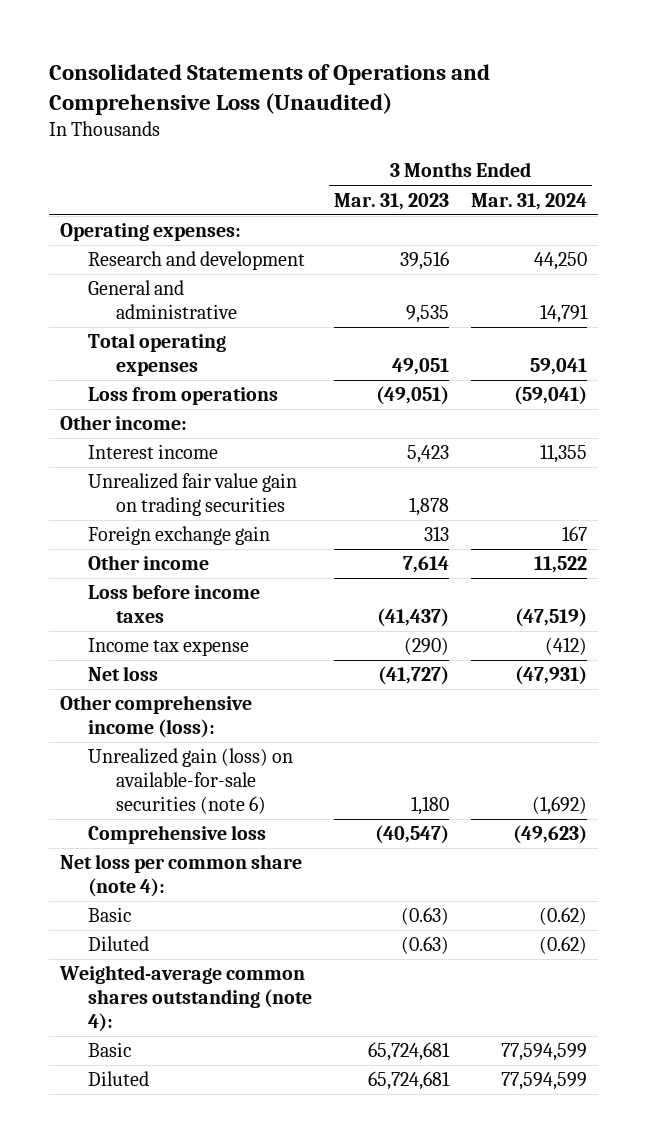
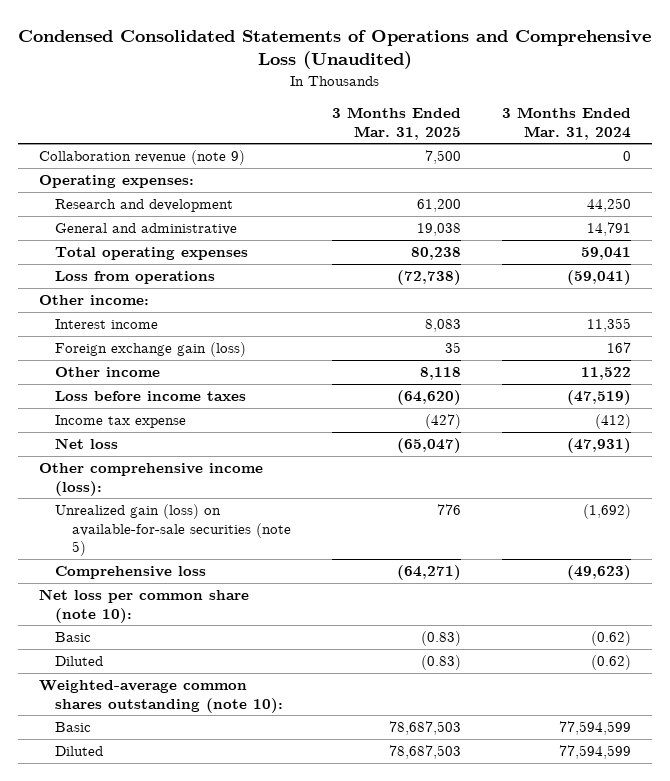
[49,63,491,115] Consolidated Statements of Operations and Comprehensive Loss (Unaudited) -> [18,29,652,70] Condensed Consolidated Statements of Operations and Comprehensive Loss (Unaudited)
[334,192,450,210] Mar. 31, 2023 -> none
none -> [332,107,462,140] 3 Months Ended Mar. 31, 2025
none -> [38,150,245,166] Collaboration revenue (note 9)
[88,473,298,517] Unrealized fair value gain on trading securities -> none
[88,526,271,546] Foreign exchange gain -> [55,342,247,358] Foreign exchange gain (loss)
[88,748,294,814] Unrealized gain (loss) on available-for-sale securities (note 6) -> [55,504,292,557] Unrealized gain (loss) on available-for-sale securities (note 5)
[60,854,303,898] Net loss per common share (note 4): -> [38,589,249,623] Net loss per common share (note 10):
[59,965,313,1032] Weighted-average common shares outstanding (note 4): -> [38,680,284,713] Weighted-average common shares outstanding (note 10):

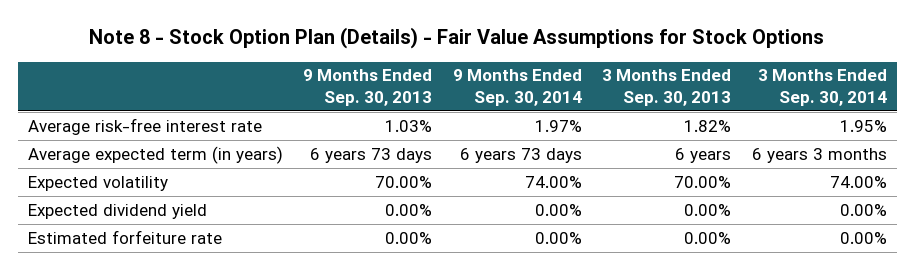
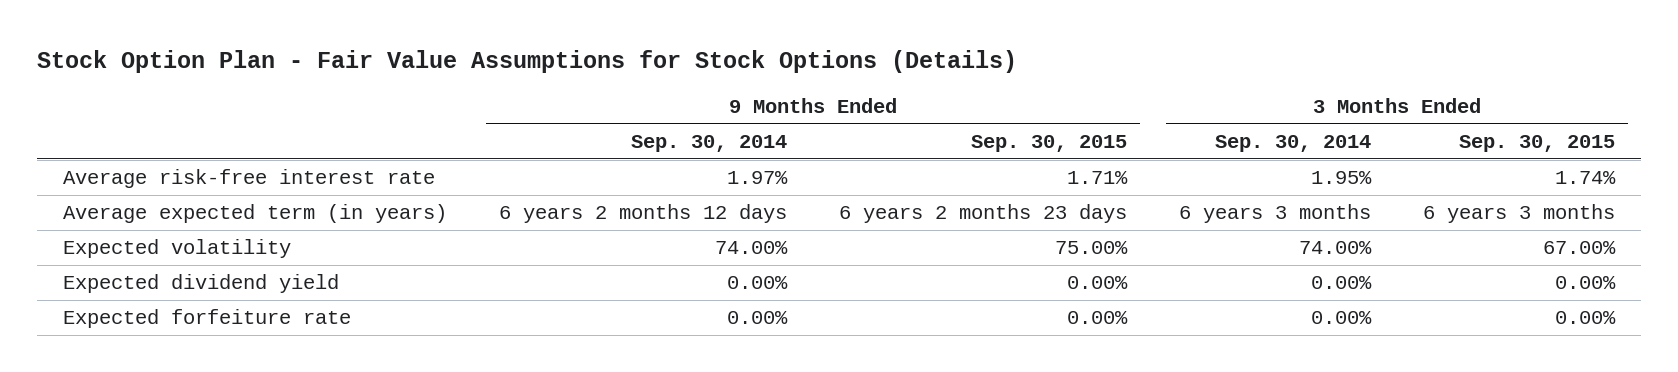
[89,27,825,50] Note 8 - Stock Option Plan (Details) - Fair Value Assumptions for Stock Options -> [36,50,1017,74] Stock Option Plan - Fair Value Assumptions for Stock Options (Details)
[303,69,433,107] 9 Months Ended Sep. 30, 2013 -> none
[602,69,732,107] 3 Months Ended Sep. 30, 2013 -> none
none -> [970,135,1127,153] Sep. 30, 2015
none -> [1459,135,1616,153] Sep. 30, 2015
[459,147,582,163] 6 years 73 days -> [498,204,787,224] 6 years 2 months 12 days
[27,229,222,244] Estimated forfeiture rate -> [62,309,351,329] Expected forfeiture rate

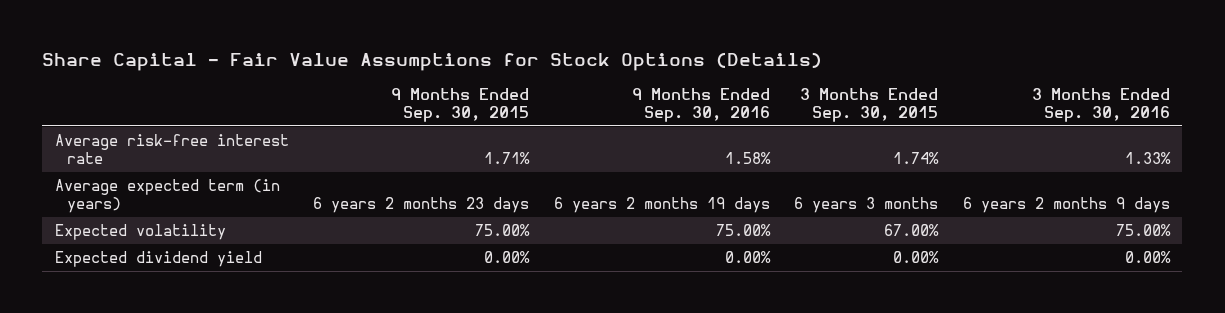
[36,50,1017,74] Stock Option Plan - Fair Value Assumptions for Stock Options (Details) -> [42,51,823,71] Share Capital - Fair Value Assumptions for Stock Options (Details)
[630,135,787,153] Sep. 30, 2014 -> none
[1215,135,1372,153] Sep. 30, 2014 -> none
none -> [631,88,770,123] 9 Months Ended Sep. 30, 2016
none -> [1032,88,1171,123] 3 Months Ended Sep. 30, 2016
[62,309,351,329] Expected forfeiture rate -> none

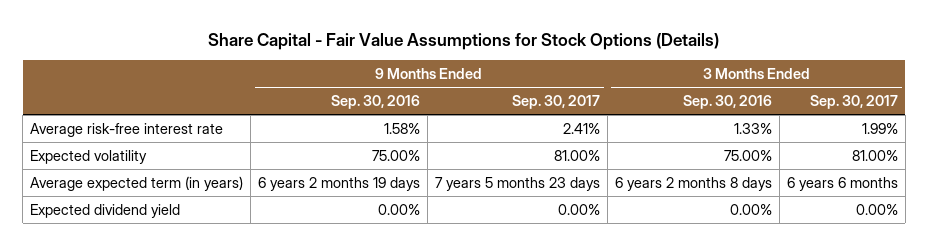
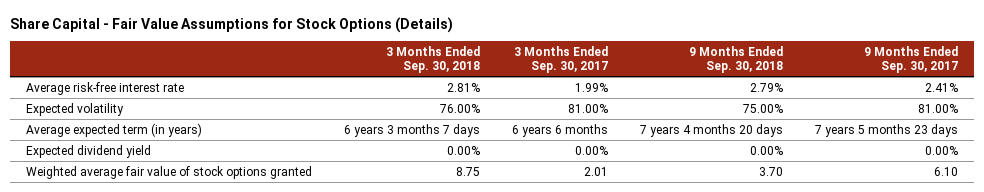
[331,94,421,109] Sep. 30, 2016 -> none
[683,94,773,109] Sep. 30, 2016 -> none
none -> [385,45,480,74] 3 Months Ended Sep. 30, 2018
none -> [689,45,784,74] 9 Months Ended Sep. 30, 2018
none -> [25,165,312,179] Weighted average fair value of stock options granted

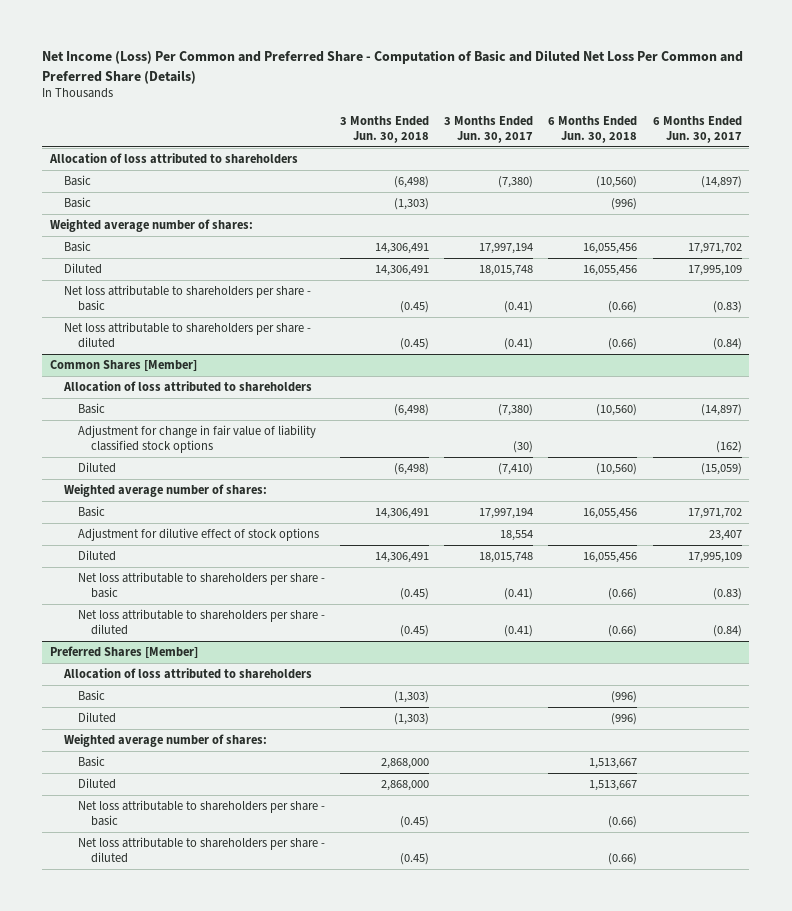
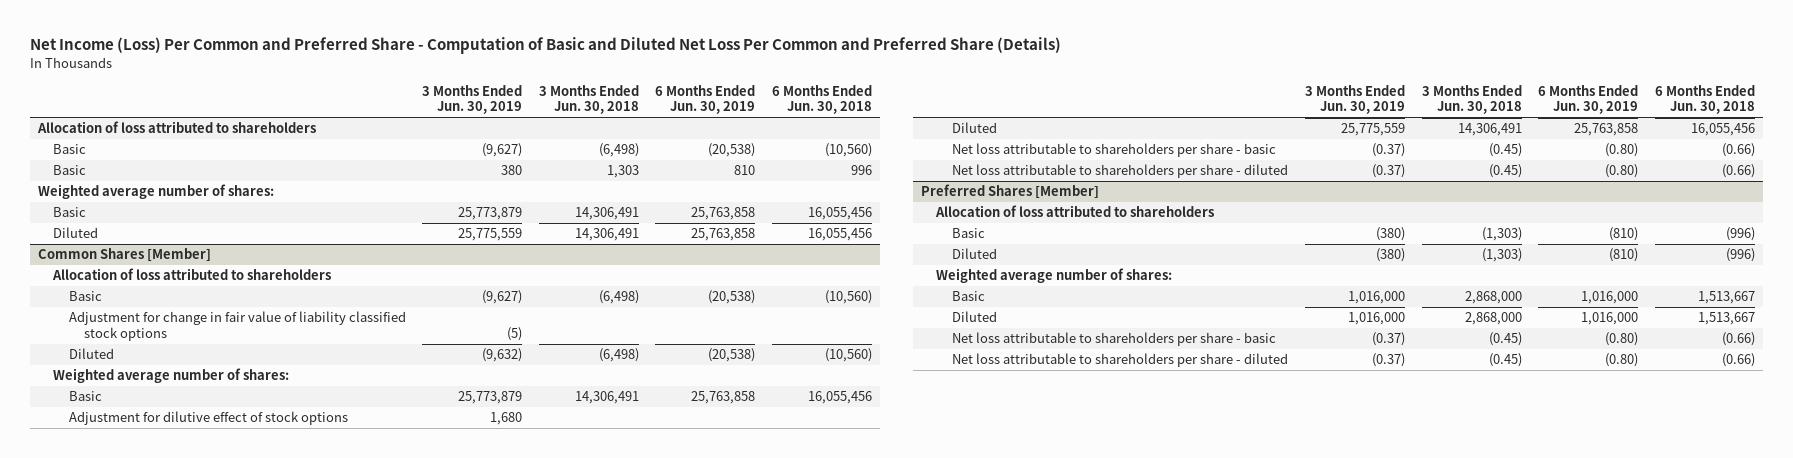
[444,115,534,143] 3 Months Ended Jun. 30, 2017 -> none
[652,115,742,143] 6 Months Ended Jun. 30, 2017 -> none
none -> [422,85,523,115] 3 Months Ended Jun. 30, 2019
none -> [655,85,756,115] 6 Months Ended Jun. 30, 2019
[393,198,429,211] (1,303) -> [606,165,639,179] 1,303
[611,198,638,211] (996) -> [850,165,872,176] 996
[63,285,311,312] Net loss attributable to shareholders per share - basic -> none
[63,322,311,349] Net loss attributable to shareholders per share - diluted -> none

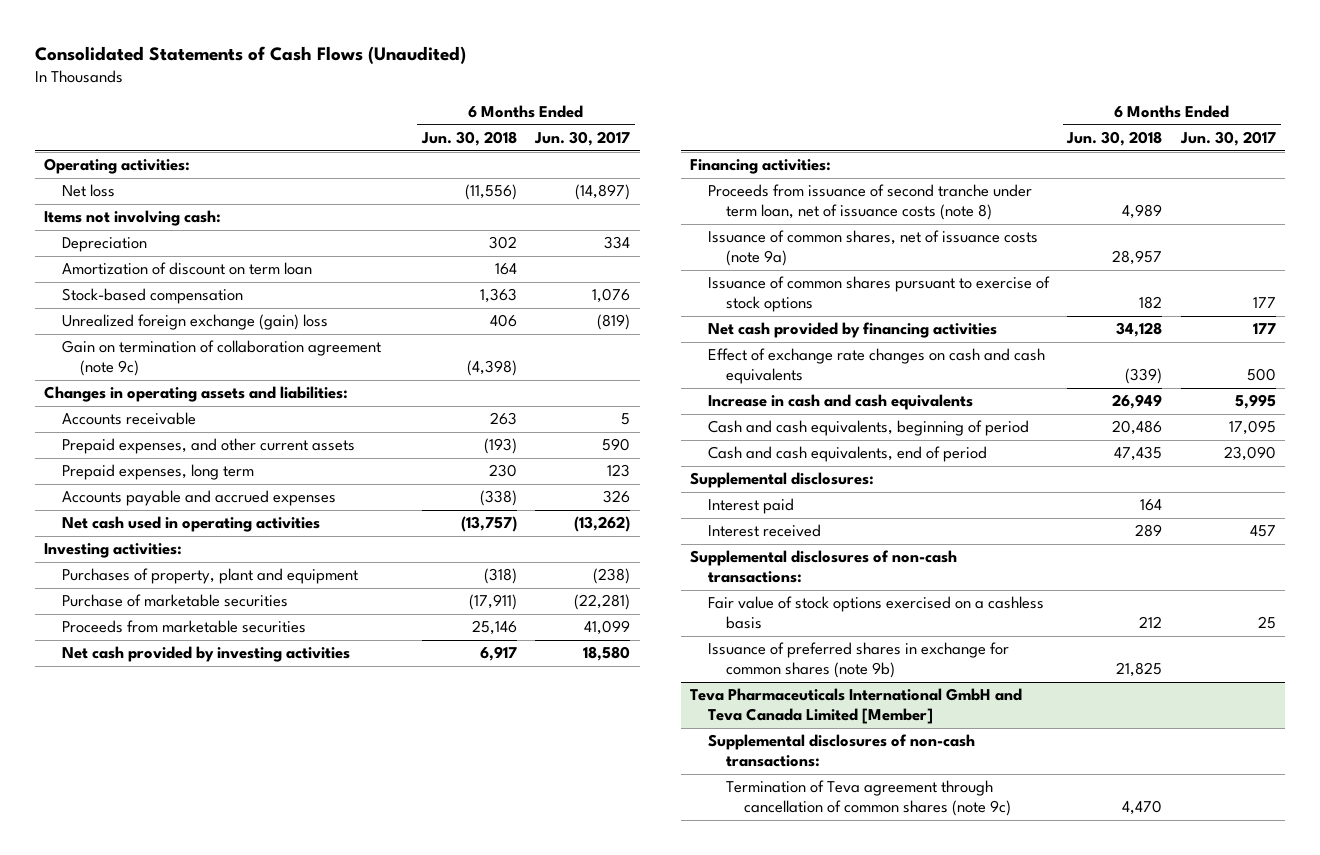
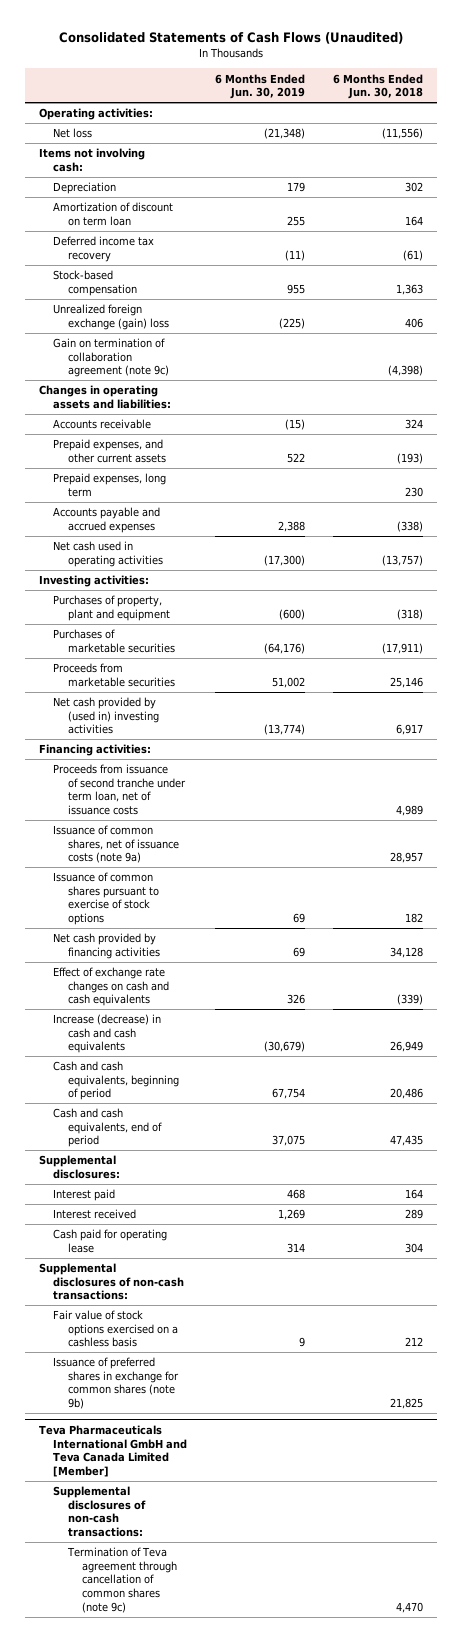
[534,131,631,147] Jun. 30, 2017 -> none
none -> [215,73,306,100] 6 Months Ended Jun. 30, 2019
none -> [53,236,155,262] Deferred income tax recovery
[489,412,517,426] 263 -> [405,419,424,430] 324
[62,594,289,608] Purchase of marketable securities -> [53,629,175,653] Purchases of marketable securities
[62,646,351,663] Net cash provided by investing activities -> [53,697,159,735] Net cash provided by (used in) investing activities
[707,184,1032,221] Proceeds from issuance of second tranche under term loan, net of issuance costs (note 8) -> [53,764,186,816] Proceeds from issuance of second tranche under term loan, net of issuance costs
[707,394,973,411] Increase in cash and cash equivalents -> [53,1014,162,1054] Increase (decrease) in cash and cash equivalents
none -> [53,1229,168,1253] Cash paid for operating lease

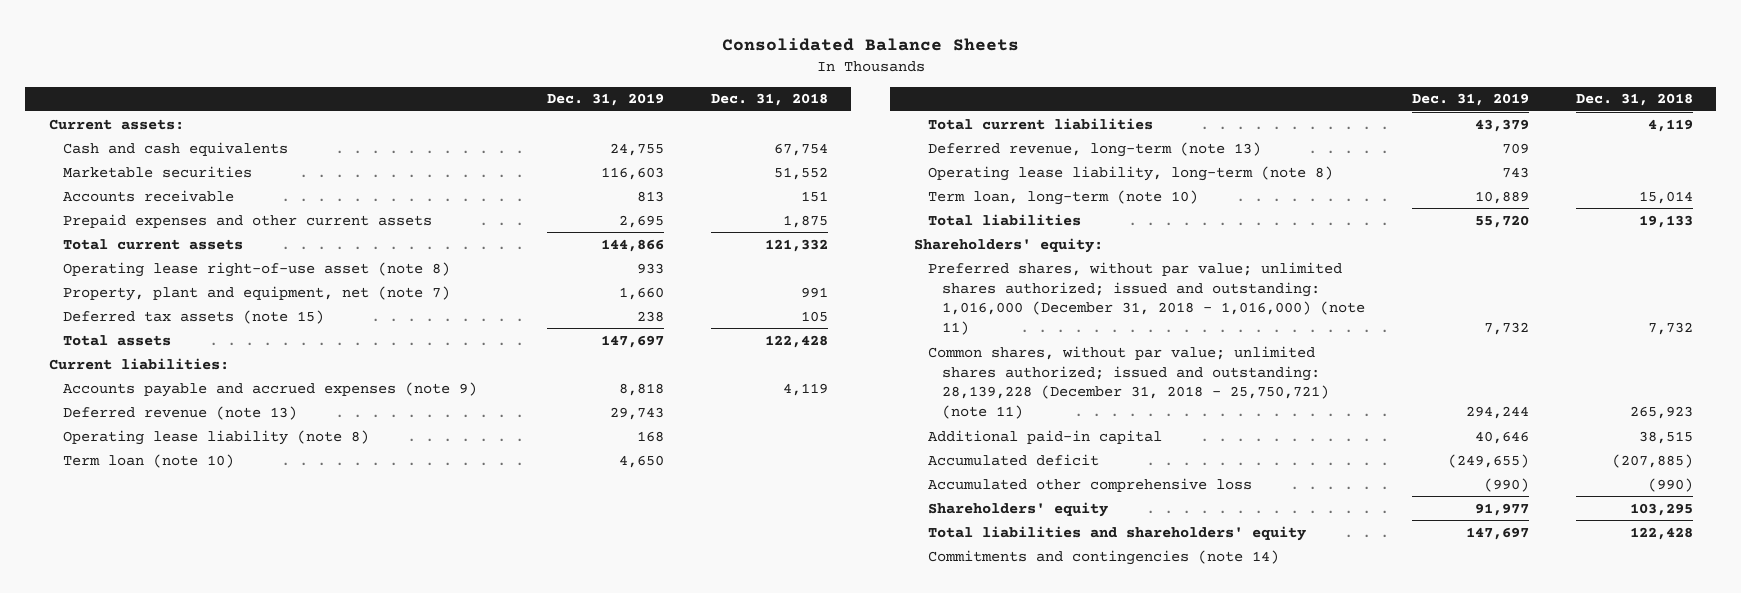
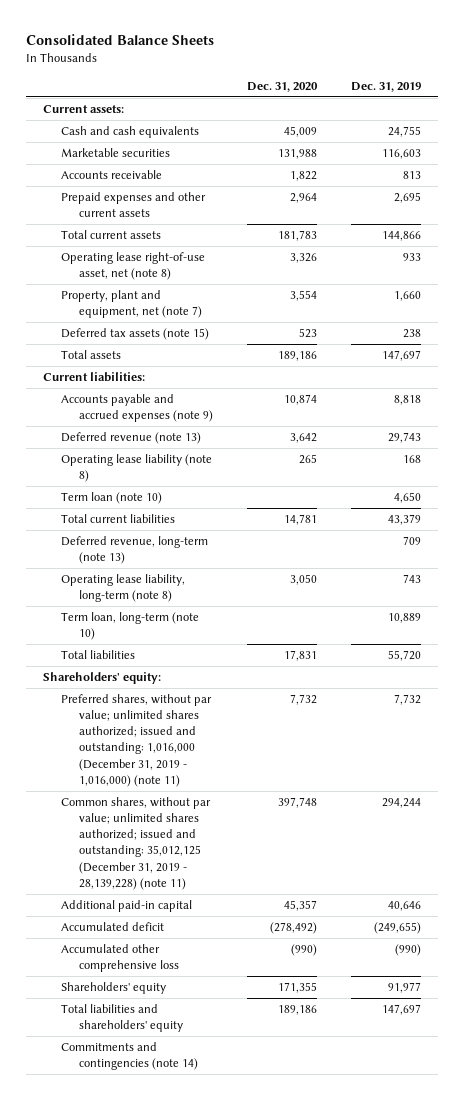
[710,93,828,107] Dec. 31, 2018 -> none
none -> [247,81,319,92] Dec. 31, 2020
[63,261,451,277] Operating lease right-of-use asset (note 8) -> [61,251,206,281] Operating lease right-of-use asset, net (note 8)
[927,261,1366,336] Preferred shares, without par value; unlimited shares authorized; issued and outstanding: 1,016,000 (December 31, 2018 - 1,016,000) (note 11) -> [61,693,213,787] Preferred shares, without par value; unlimited shares authorized; issued and outstanding: 1,016,000 (December 31, 2019 - 1,016,000) (note 11)
[927,345,1330,420] Common shares, without par value; unlimited shares authorized; issued and outstanding: 28,139,228 (December 31, 2018 - 25,750,721) (note 11) -> [61,796,212,890] Common shares, without par value; unlimited shares authorized; issued and outstanding: 35,012,125 (December 31, 2019 - 28,139,228) (note 11)

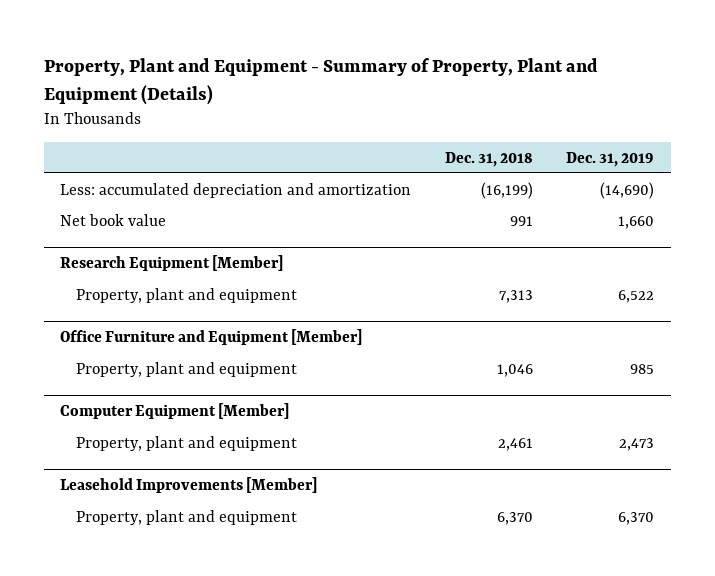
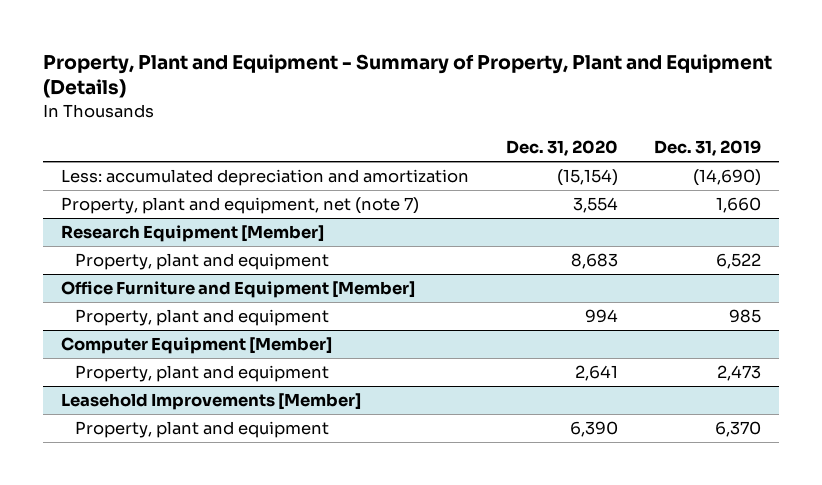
[444,151,533,167] Dec. 31, 2018 -> none
none -> [505,140,618,157] Dec. 31, 2020
[60,213,167,226] Net book value -> [61,197,420,215] Property, plant and equipment, net (note 7)

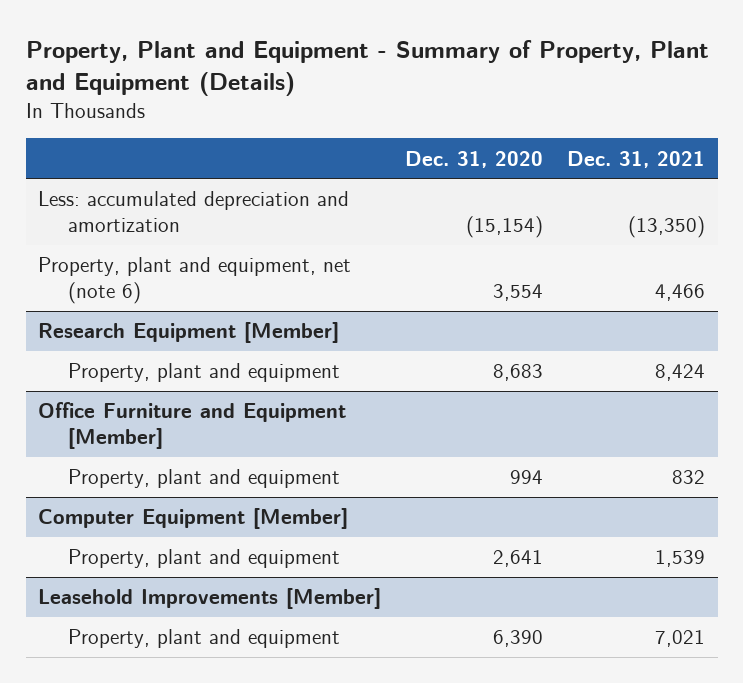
[653,140,761,157] Dec. 31, 2019 -> none
none -> [567,150,706,168] Dec. 31, 2021
[61,197,420,215] Property, plant and equipment, net (note 7) -> [37,257,351,304] Property, plant and equipment, net (note 6)

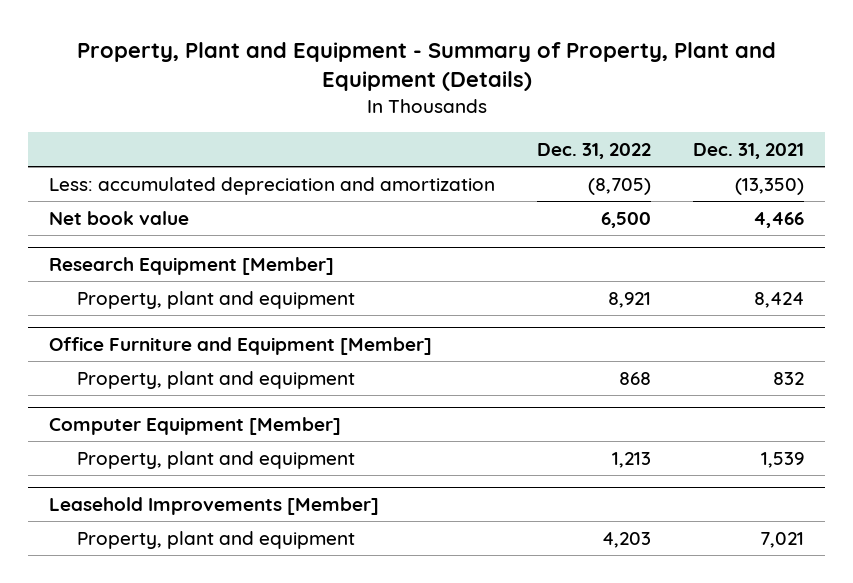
[405,150,544,168] Dec. 31, 2020 -> none
none -> [537,142,652,159] Dec. 31, 2022
[37,257,351,304] Property, plant and equipment, net (note 6) -> [49,210,190,225] Net book value

